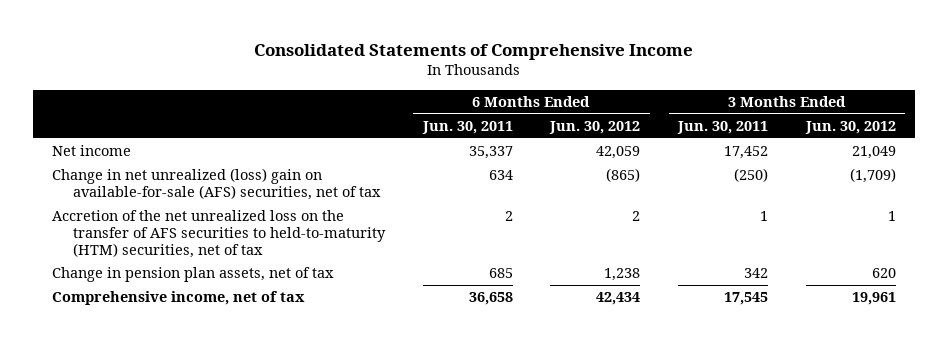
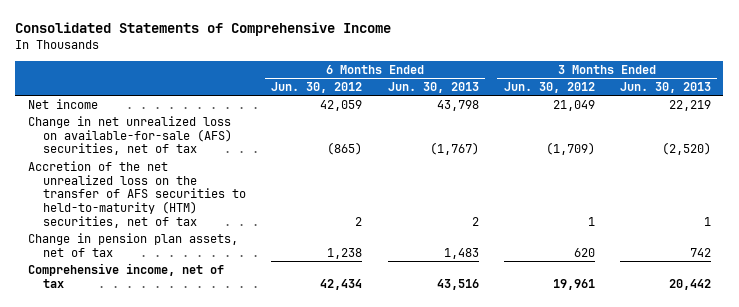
[421,120,513,134] Jun. 30, 2011 -> none
[677,120,769,134] Jun. 30, 2011 -> none
none -> [387,81,479,93] Jun. 30, 2013
none -> [619,81,711,93] Jun. 30, 2013
[51,168,381,200] Change in net unrealized (loss) gain on available-for-sale (AFS) securities, net of tax -> [27,115,233,156] Change in net unrealized loss on available-for-sale (AFS) securities, net of tax

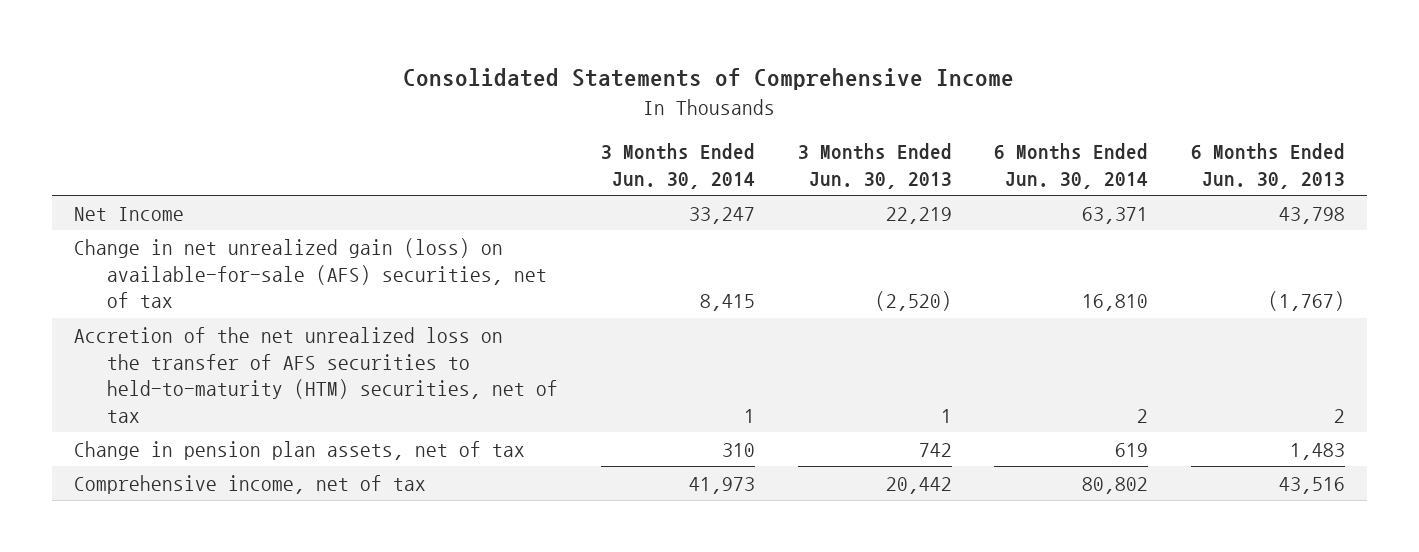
[271,81,363,93] Jun. 30, 2012 -> none
[503,81,595,93] Jun. 30, 2012 -> none
none -> [600,143,755,190] 3 Months Ended Jun. 30, 2014
none -> [994,143,1149,190] 6 Months Ended Jun. 30, 2014
[27,98,98,109] Net income -> [73,206,184,221] Net Income
[27,115,233,156] Change in net unrealized loss on available-for-sale (AFS) securities, net of tax -> [73,237,548,309] Change in net unrealized gain (loss) on available-for-sale (AFS) securities, net of tax

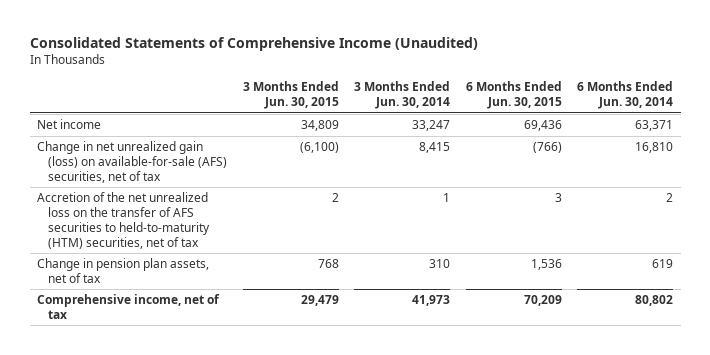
[403,68,1015,91] Consolidated Statements of Comprehensive Income -> [29,37,478,52] Consolidated Statements of Comprehensive Income (Unaudited)
[797,143,952,190] 3 Months Ended Jun. 30, 2013 -> none
[1191,143,1346,190] 6 Months Ended Jun. 30, 2013 -> none
none -> [242,81,339,110] 3 Months Ended Jun. 30, 2015
none -> [465,81,562,110] 6 Months Ended Jun. 30, 2015
[73,206,184,221] Net Income -> [37,119,102,130] Net income

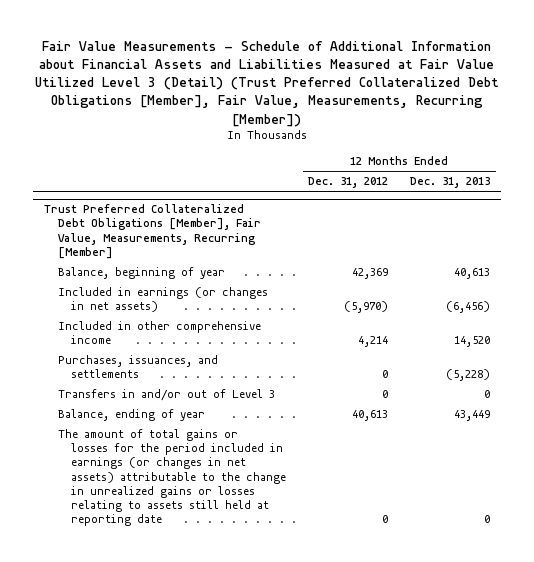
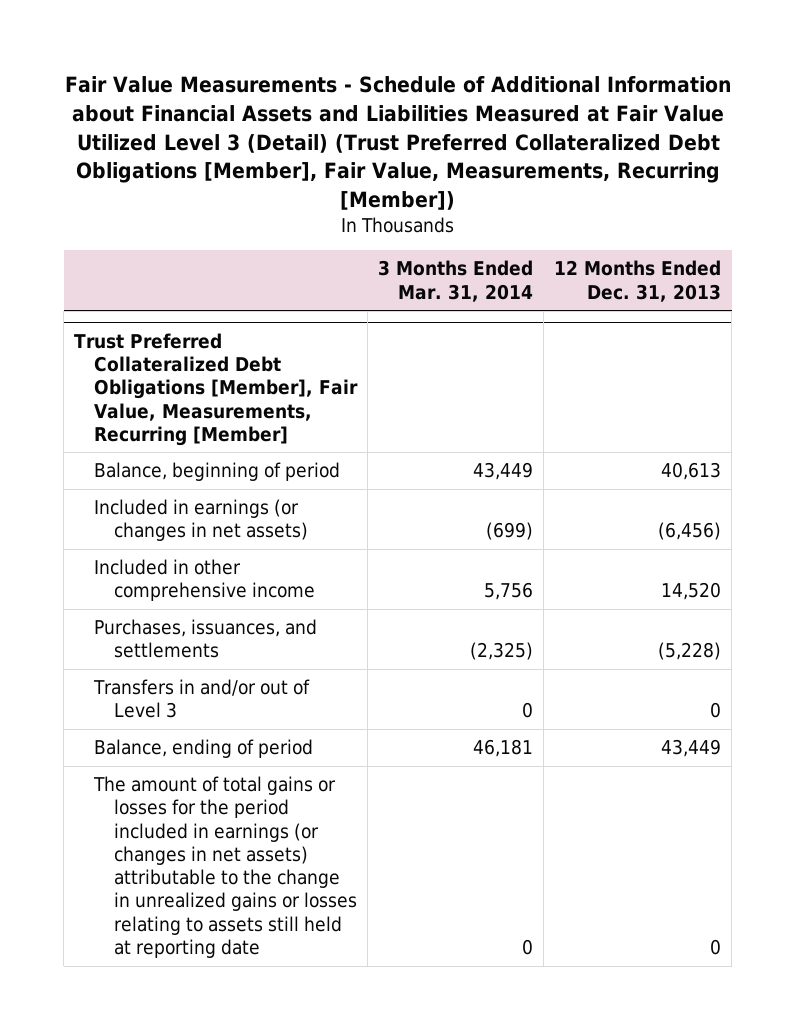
[308,177,389,189] Dec. 31, 2012 -> none
none -> [378,260,534,302] 3 Months Ended Mar. 31, 2014
[57,267,225,280] Balance, beginning of year -> [93,462,340,482] Balance, beginning of period
[57,409,205,422] Balance, ending of year -> [93,739,313,759] Balance, ending of period

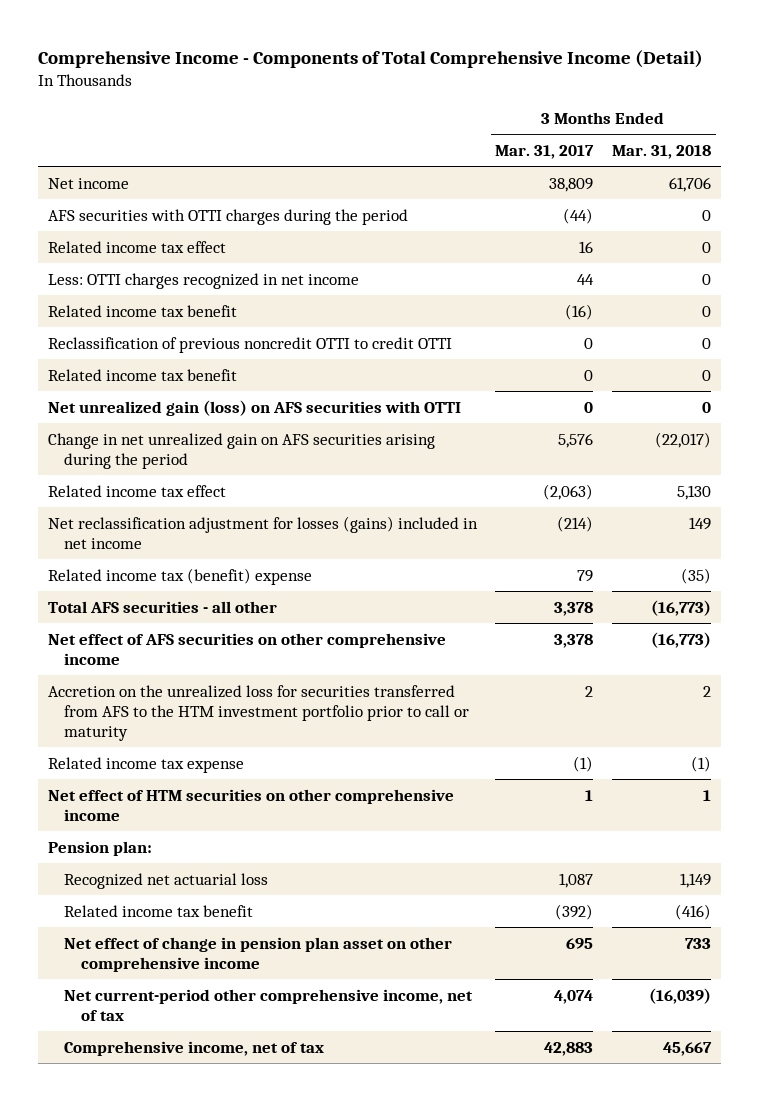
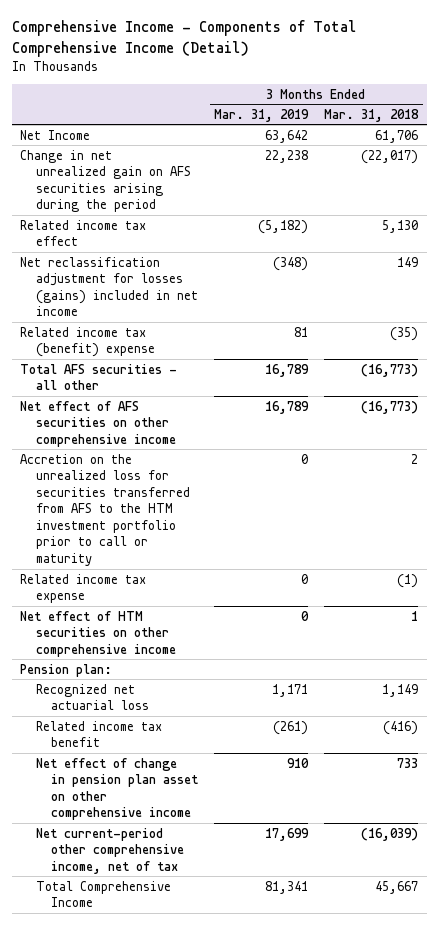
[495,145,595,160] Mar. 31, 2017 -> none
none -> [214,108,310,122] Mar. 31, 2019
[47,208,408,225] AFS securities with OTTI charges during the period -> none
[47,240,226,253] Related income tax effect -> none
[47,272,359,289] Less: OTTI charges recognized in net income -> none
[47,304,237,317] Related income tax benefit -> none
[47,336,452,353] Reclassification of previous noncredit OTTI to credit OTTI -> none
[47,368,237,381] Related income tax benefit -> none
[47,399,461,416] Net unrealized gain (loss) on AFS securities with OTTI -> none
[47,177,129,189] Net income -> [19,129,90,140] Net Income
[64,1040,325,1056] Comprehensive income, net of tax -> [35,880,171,908] Total Comprehensive Income

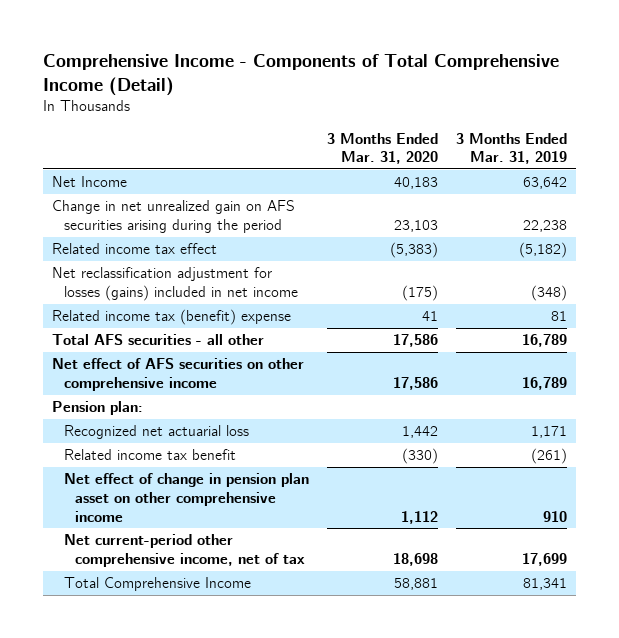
[324,108,420,122] Mar. 31, 2018 -> none
none -> [326,132,438,165] 3 Months Ended Mar. 31, 2020
[19,453,190,567] Accretion on the unrealized loss for securities transferred from AFS to the HTM investment portfolio prior to call or maturity -> none
[19,573,146,604] Related income tax expense -> none
[19,610,176,657] Net effect of HTM securities on other comprehensive income -> none

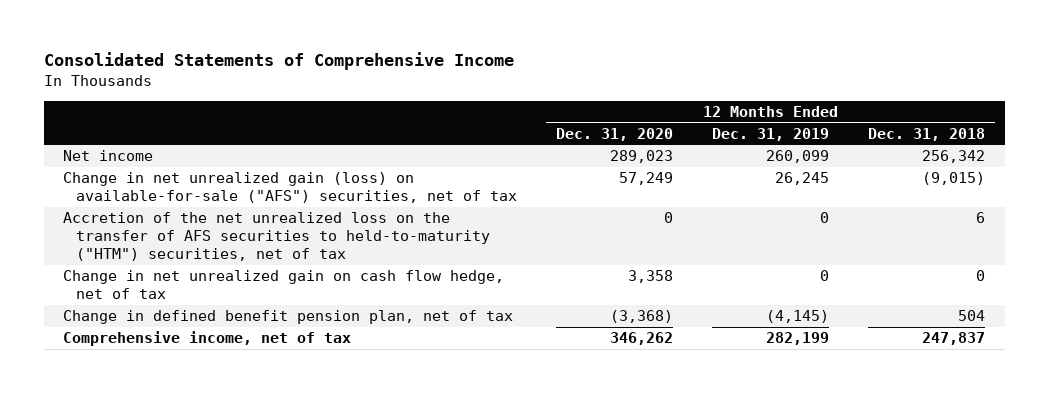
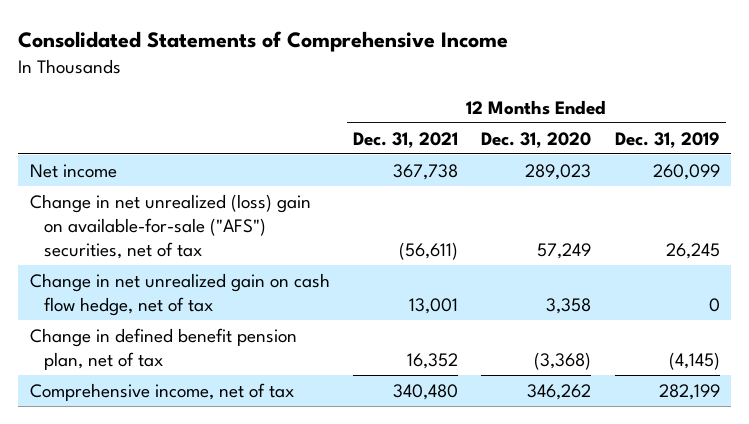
[868,127,986,141] Dec. 31, 2018 -> none
none -> [352,131,458,148] Dec. 31, 2021
[63,212,491,261] Accretion of the net unrealized loss on the transfer of AFS securities to held-to-maturity ("HTM") securities, net of tax -> none
[63,172,518,204] Change in net unrealized gain (loss) on available-for-sale ("AFS") securities, net of tax -> [29,193,311,259] Change in net unrealized (loss) gain on available-for-sale ("AFS") securities, net of tax

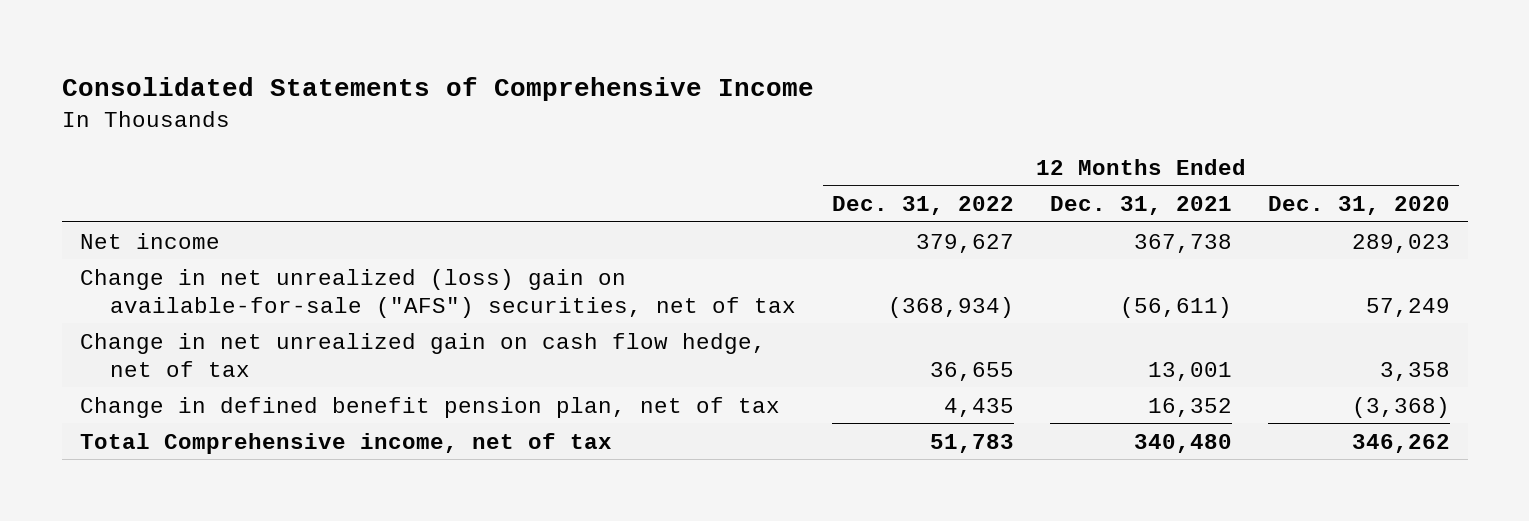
[614,131,720,148] Dec. 31, 2019 -> none
none -> [831,196,1014,216] Dec. 31, 2022
[29,382,294,401] Comprehensive income, net of tax -> [79,432,612,454] Total Comprehensive income, net of tax

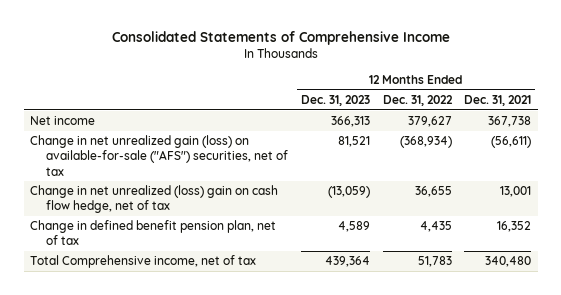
[1267,196,1450,216] Dec. 31, 2020 -> none
none -> [300,94,370,106] Dec. 31, 2023
[79,268,796,318] Change in net unrealized (loss) gain on available-for-sale ("AFS") securities, net of tax -> [29,135,288,176] Change in net unrealized gain (loss) on available-for-sale ("AFS") securities, net of tax
[79,332,766,377] Change in net unrealized gain on cash flow hedge, net of tax -> [29,185,278,214] Change in net unrealized (loss) gain on cash flow hedge, net of tax

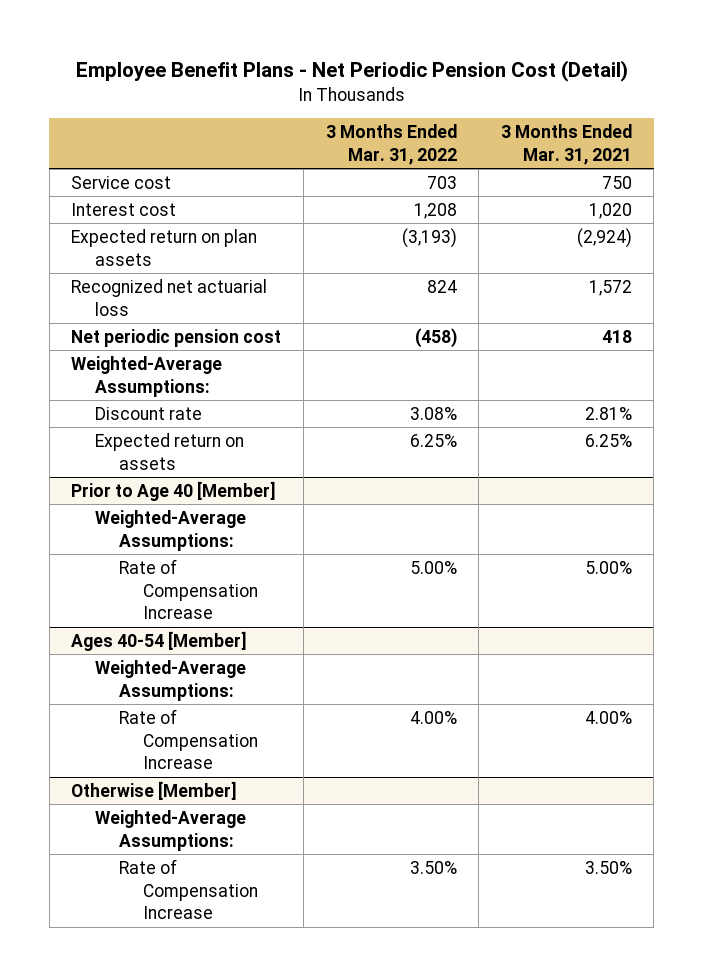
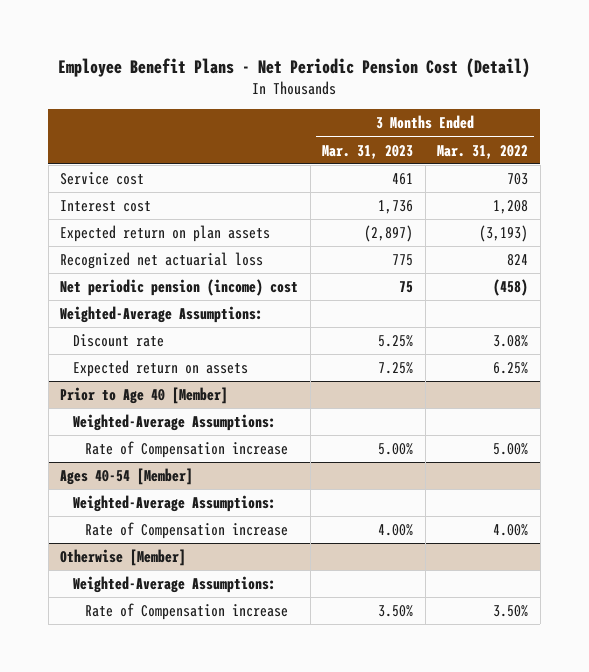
[500,124,632,165] 3 Months Ended Mar. 31, 2021 -> none
none -> [322,144,414,159] Mar. 31, 2023
[71,328,282,347] Net periodic pension cost -> [60,279,299,297] Net periodic pension (income) cost
[119,558,259,620] Rate of Compensation Increase -> [84,441,288,459] Rate of Compensation increase
[119,708,259,770] Rate of Compensation Increase -> [84,522,288,540] Rate of Compensation increase
[119,858,259,920] Rate of Compensation Increase -> [84,603,288,621] Rate of Compensation increase

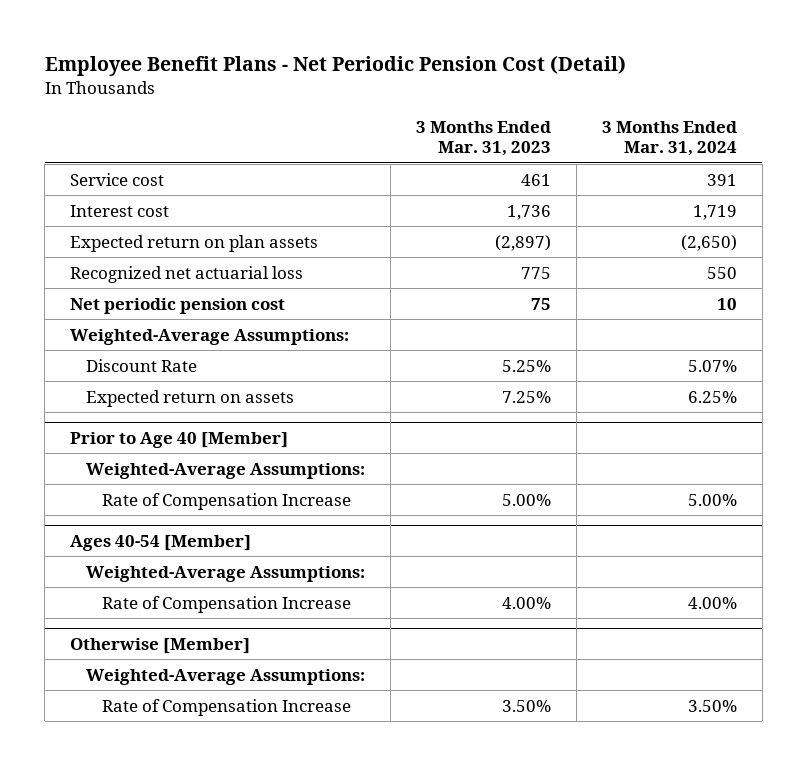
[437,144,529,159] Mar. 31, 2022 -> none
none -> [601,121,737,157] 3 Months Ended Mar. 31, 2024
[60,279,299,297] Net periodic pension (income) cost -> [70,297,286,314] Net periodic pension cost
[72,334,164,348] Discount rate -> [86,358,198,372] Discount Rate
[84,441,288,459] Rate of Compensation increase -> [101,492,351,510] Rate of Compensation Increase
[84,522,288,540] Rate of Compensation increase -> [101,595,351,613] Rate of Compensation Increase
[84,603,288,621] Rate of Compensation increase -> [101,698,351,716] Rate of Compensation Increase

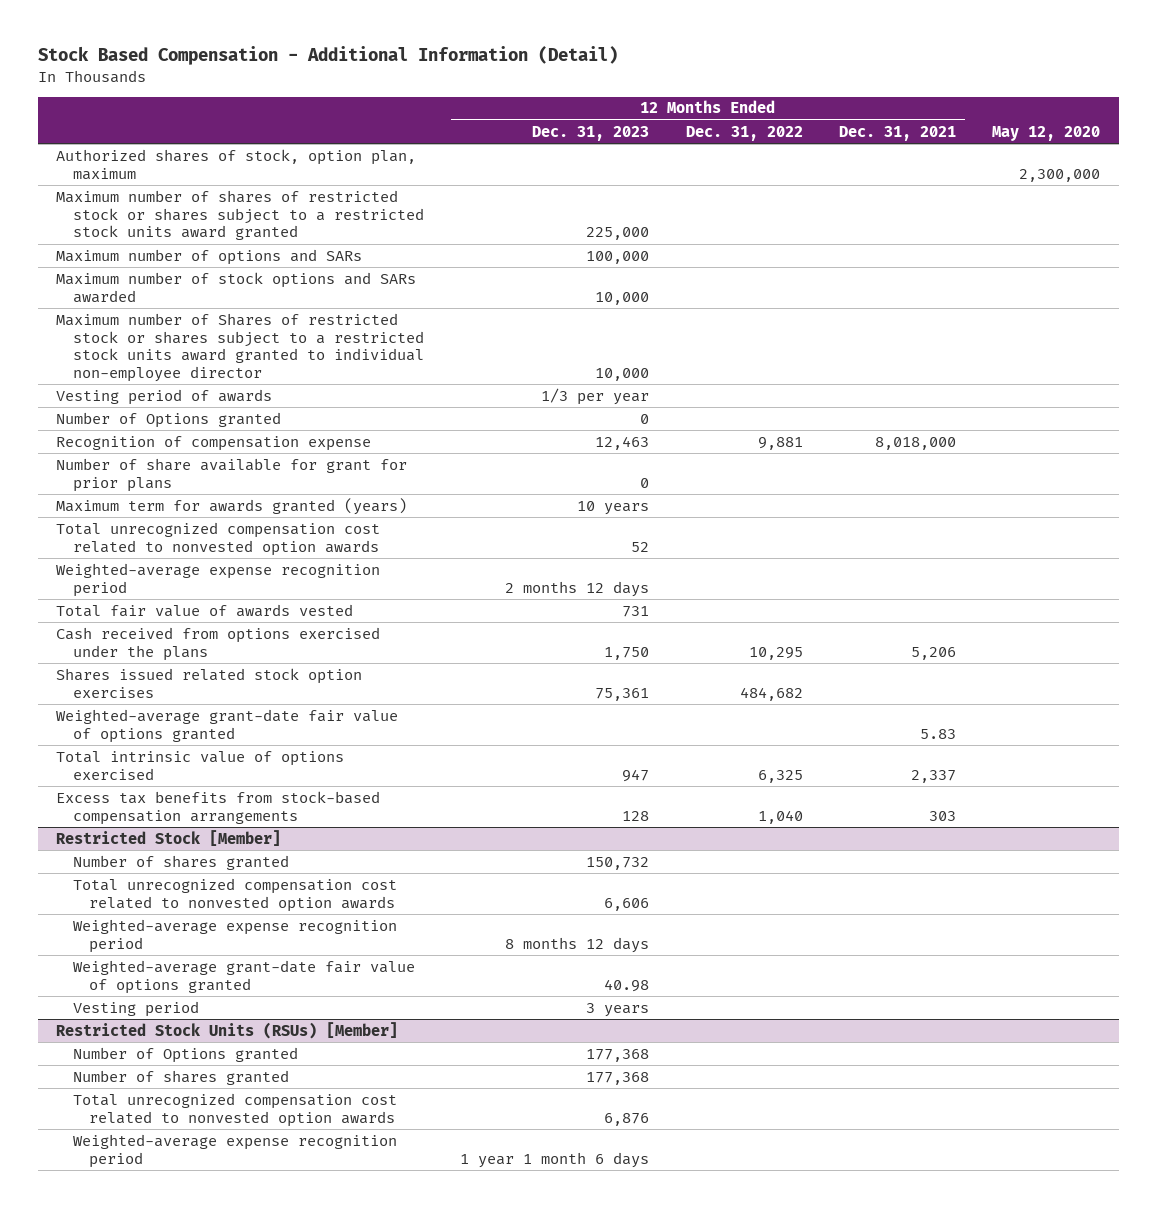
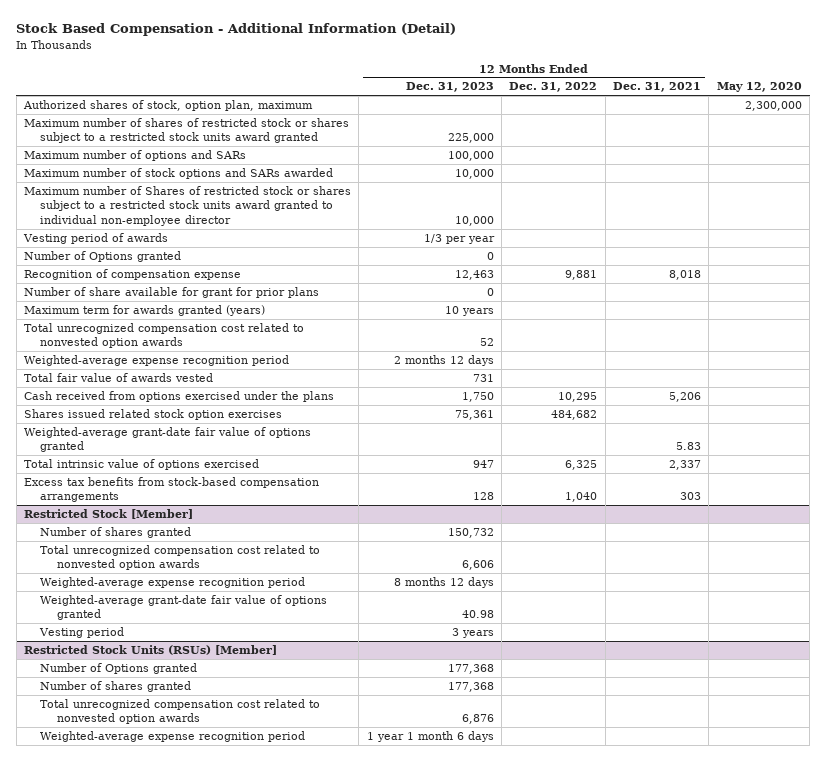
[874,436,956,450] 8,018,000 -> [669,269,702,280] 8,018

